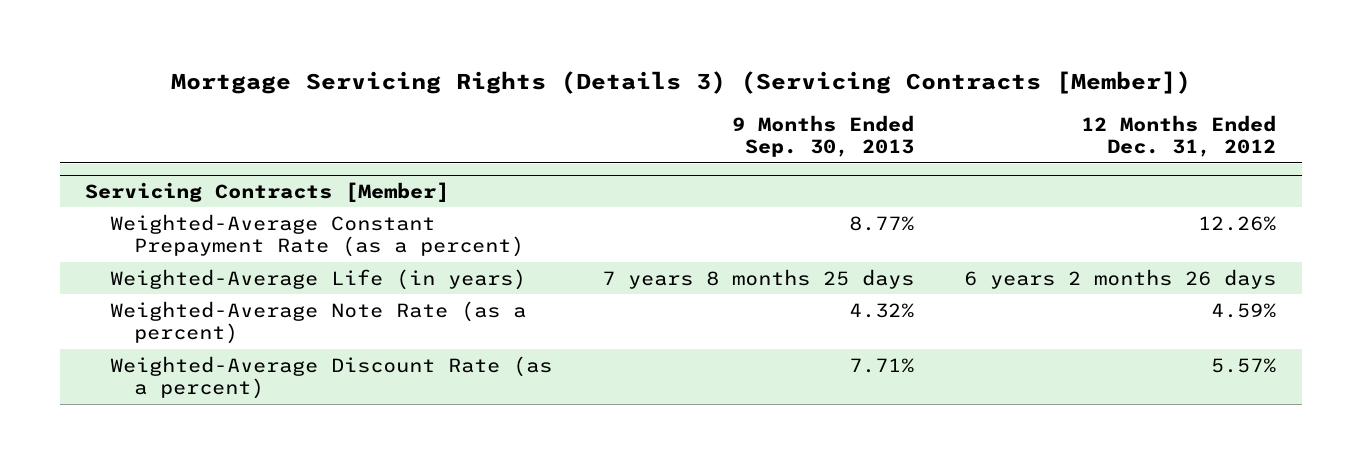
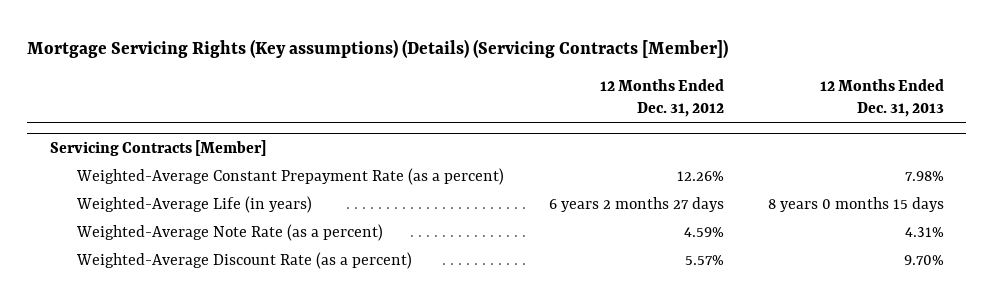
[170,71,1191,95] Mortgage Servicing Rights (Details 3) (Servicing Contracts [Member]) -> [27,39,729,59] Mortgage Servicing Rights (Key assumptions) (Details) (Servicing Contracts [Member])
[731,114,914,158] 9 Months Ended Sep. 30, 2013 -> none
none -> [820,78,945,117] 12 Months Ended Dec. 31, 2013
[964,268,1277,289] 6 years 2 months 26 days -> [548,197,724,213] 6 years 2 months 27 days

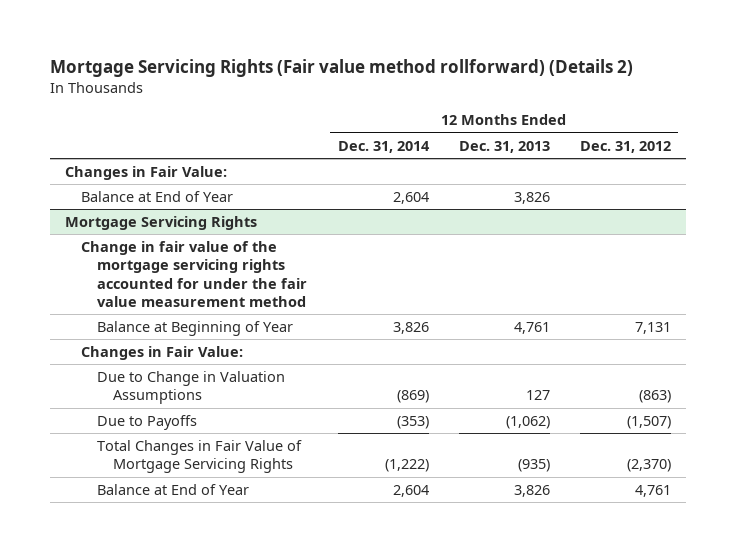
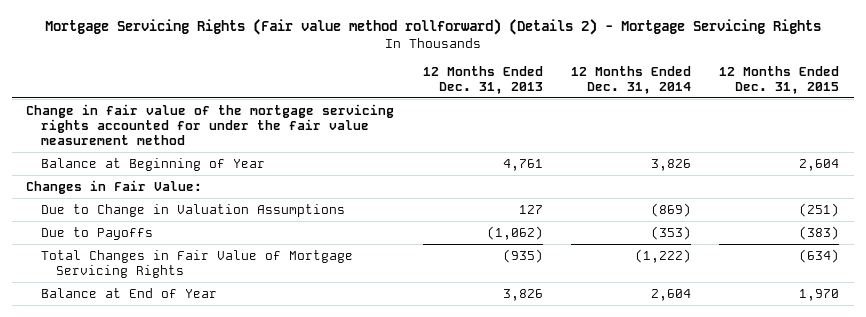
[50,59,634,78] Mortgage Servicing Rights (Fair value method rollforward) (Details 2) -> [44,19,821,36] Mortgage Servicing Rights (Fair value method rollforward) (Details 2) - Mortgage Servicing Rights
[579,140,671,153] Dec. 31, 2012 -> none
none -> [719,65,840,94] 12 Months Ended Dec. 31, 2015
[65,165,228,180] Changes in Fair Value: -> none
[81,190,234,202] Balance at End of Year -> none
[65,215,258,230] Mortgage Servicing Rights -> none

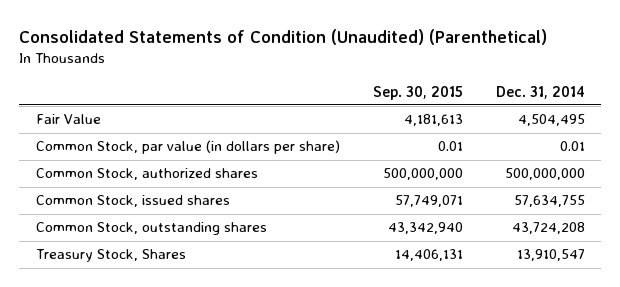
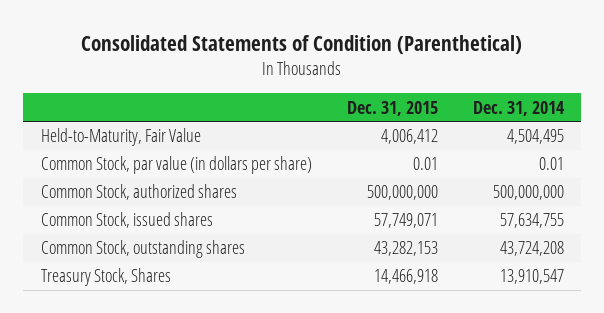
[19,28,548,45] Consolidated Statements of Condition (Unaudited) (Parenthetical) -> [81,34,523,54] Consolidated Statements of Condition (Parenthetical)
[372,85,463,100] Sep. 30, 2015 -> none
none -> [346,100,438,116] Dec. 31, 2015
[35,114,101,125] Fair Value -> [40,128,201,147] Held-to-Maturity, Fair Value

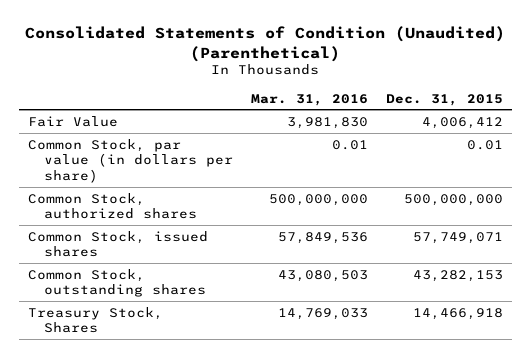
[81,34,523,54] Consolidated Statements of Condition (Parenthetical) -> [25,26,506,62] Consolidated Statements of Condition (Unaudited) (Parenthetical)
[472,100,565,116] Dec. 31, 2014 -> none
none -> [250,93,368,106] Mar. 31, 2016
[40,128,201,147] Held-to-Maturity, Fair Value -> [28,115,119,127] Fair Value

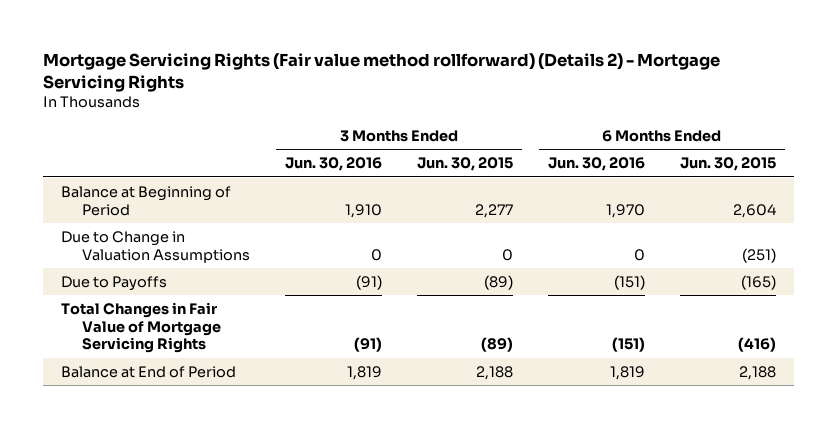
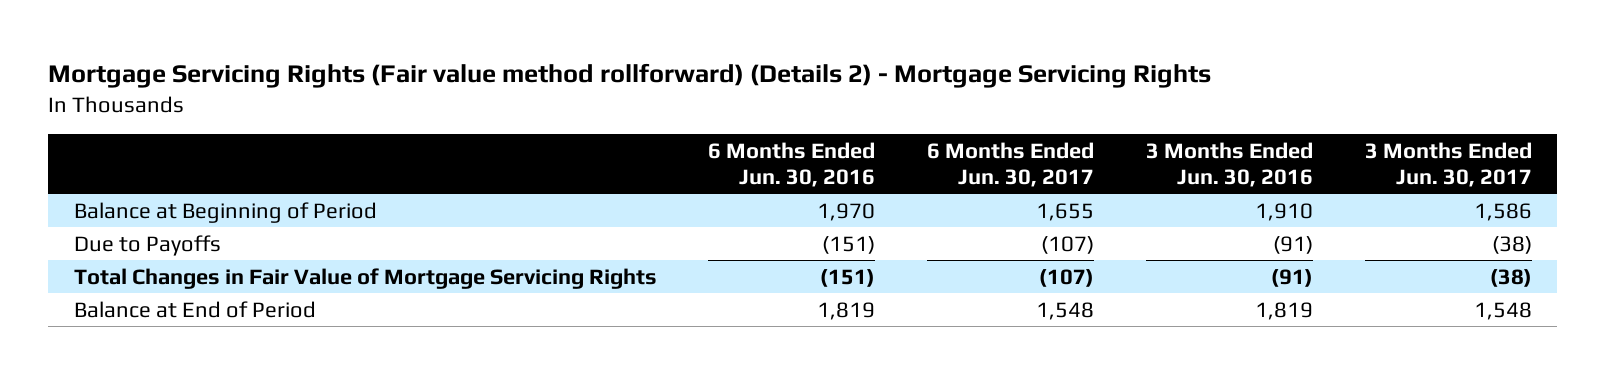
[417,157,514,172] Jun. 30, 2015 -> none
[680,157,777,172] Jun. 30, 2015 -> none
none -> [927,141,1095,187] 6 Months Ended Jun. 30, 2017
none -> [1364,141,1532,187] 3 Months Ended Jun. 30, 2017
[61,230,250,263] Due to Change in Valuation Assumptions -> none

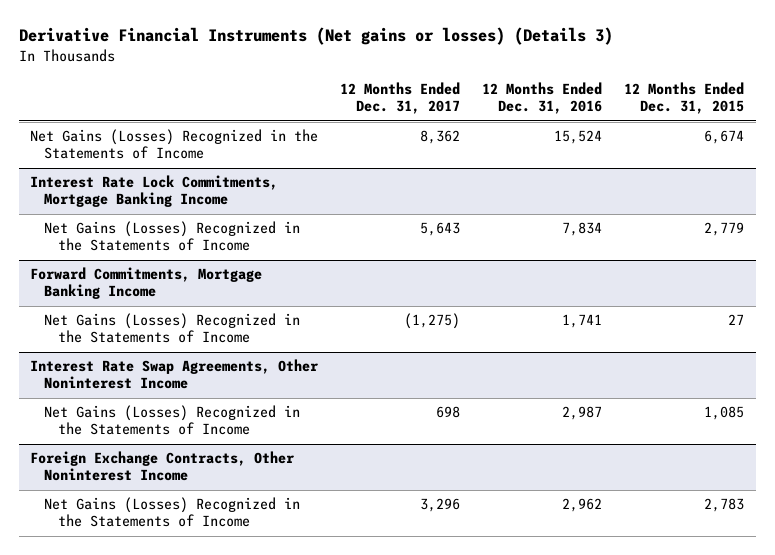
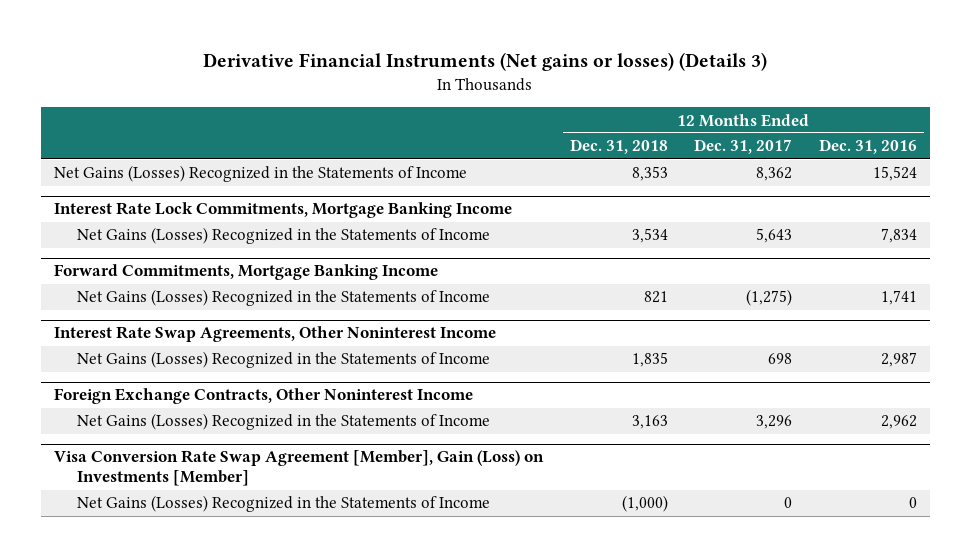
[624,82,745,115] 12 Months Ended Dec. 31, 2015 -> none
none -> [569,139,668,155] Dec. 31, 2018
none -> [53,450,544,487] Visa Conversion Rate Swap Agreement [Member], Gain (Loss) on Investments [Member]
none -> [76,495,490,513] Net Gains (Losses) Recognized in the Statements of Income

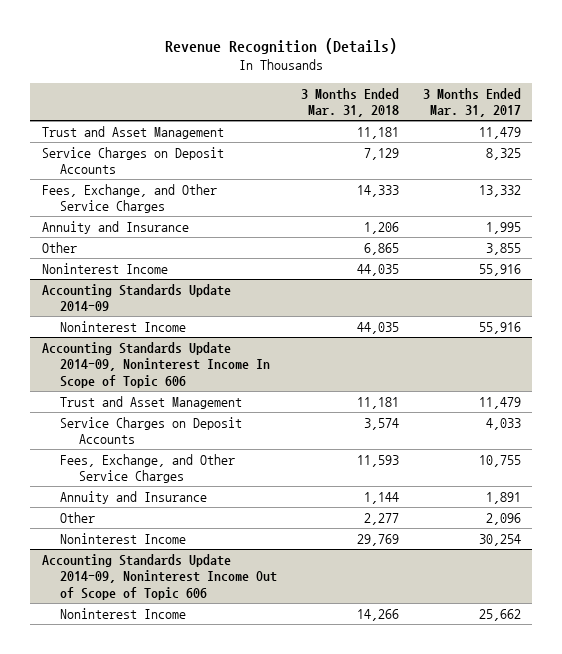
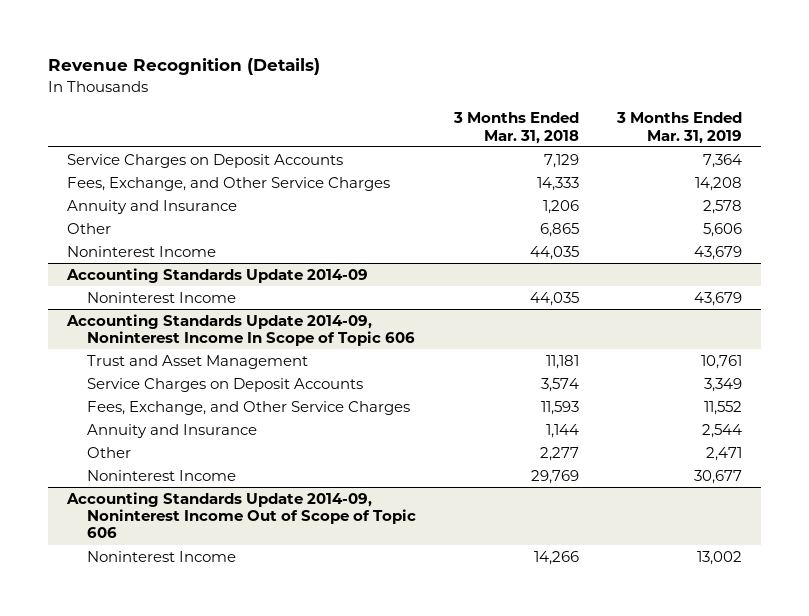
[422,87,521,118] 3 Months Ended Mar. 31, 2017 -> none
none -> [615,112,742,144] 3 Months Ended Mar. 31, 2019
[41,125,224,139] Trust and Asset Management -> none

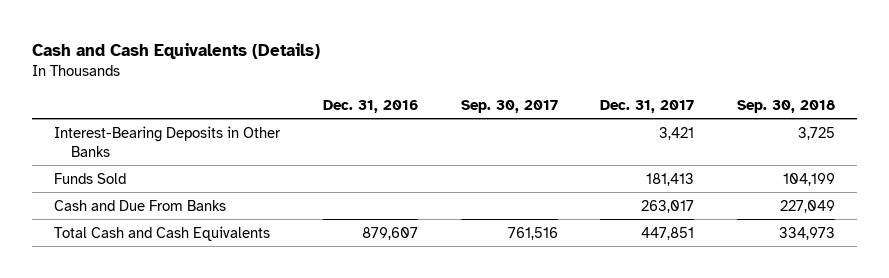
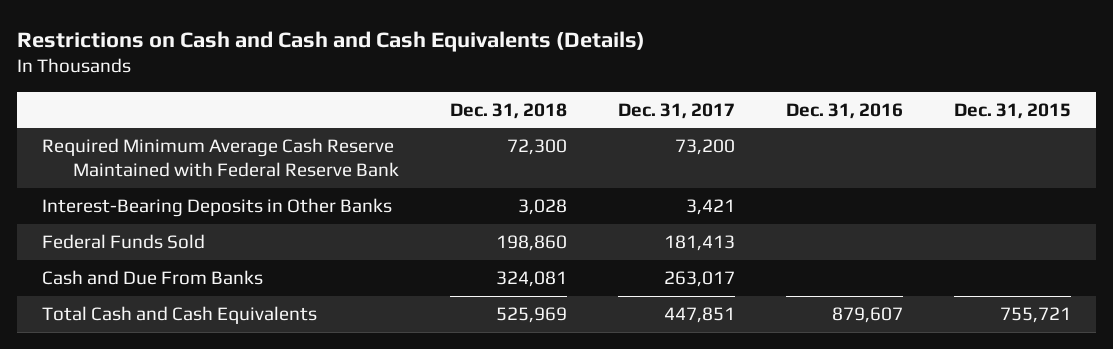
[32,42,321,59] Cash and Cash Equivalents (Details) -> [16,30,645,52] Restrictions on Cash and Cash and Cash Equivalents (Details)
[460,99,558,113] Sep. 30, 2017 -> none
[737,99,836,113] Sep. 30, 2018 -> none
none -> [449,102,567,119] Dec. 31, 2018
none -> [953,102,1071,119] Dec. 31, 2015
none -> [42,138,399,178] Required Minimum Average Cash Reserve Maintained with Federal Reserve Bank
[53,172,126,184] Funds Sold -> [42,234,206,250] Federal Funds Sold

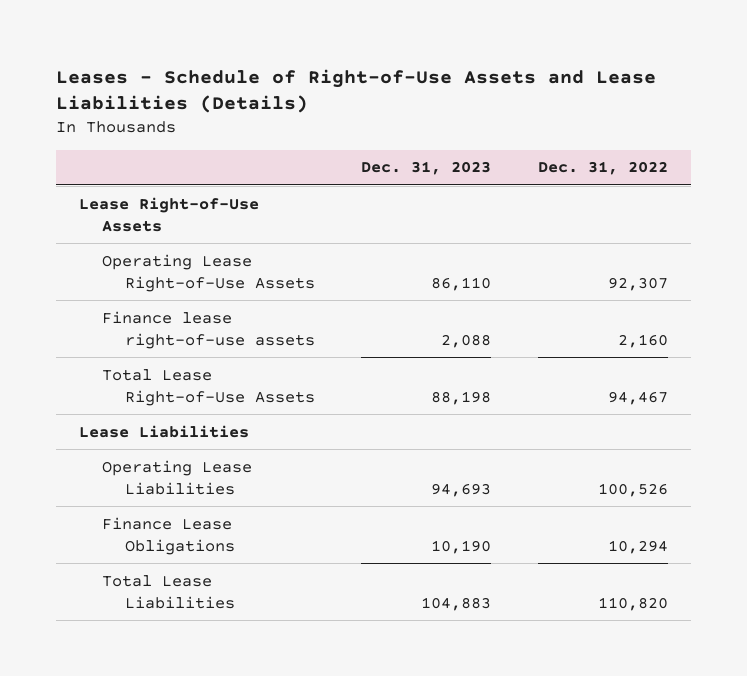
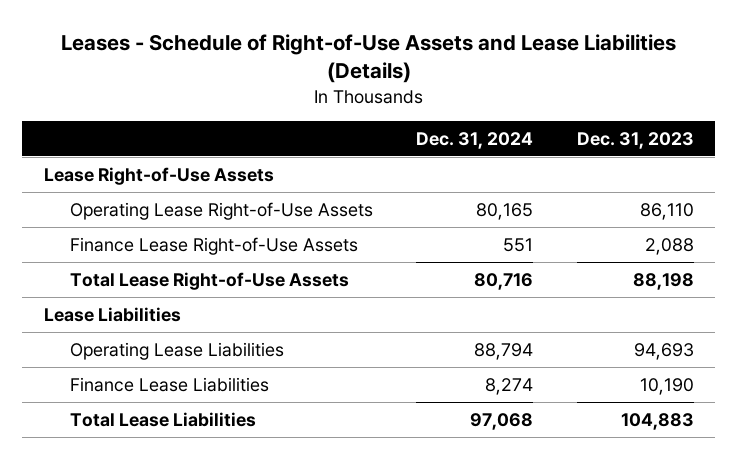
[537,161,668,176] Dec. 31, 2022 -> none
none -> [416,131,534,149] Dec. 31, 2024
[101,310,315,349] Finance lease right-of-use assets -> [69,236,358,255] Finance Lease Right-of-Use Assets
[101,516,235,555] Finance Lease Obligations -> [69,376,269,392] Finance Lease Liabilities

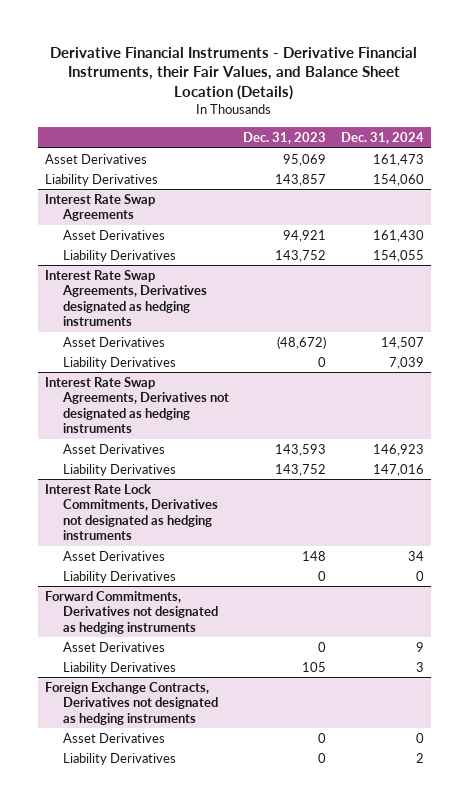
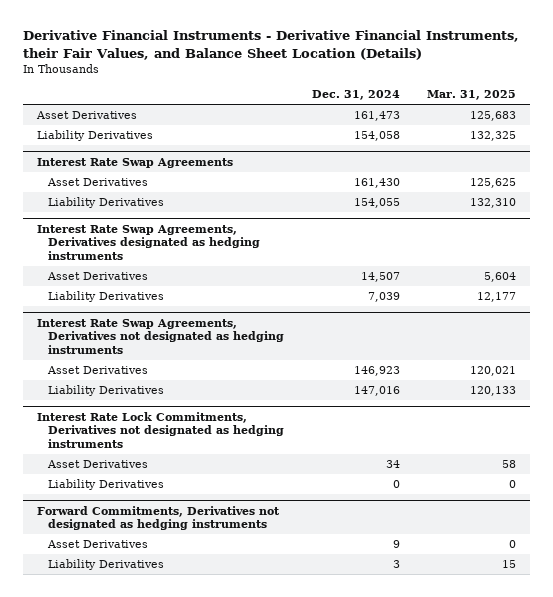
[243,131,327,144] Dec. 31, 2023 -> none
none -> [427,90,517,101] Mar. 31, 2025
[372,173,424,186] 154,060 -> [353,131,400,142] 154,058
[44,681,219,725] Foreign Exchange Contracts, Derivatives not designated as hedging instruments -> none
[63,732,166,743] Asset Derivatives -> none
[63,752,177,765] Liability Derivatives -> none

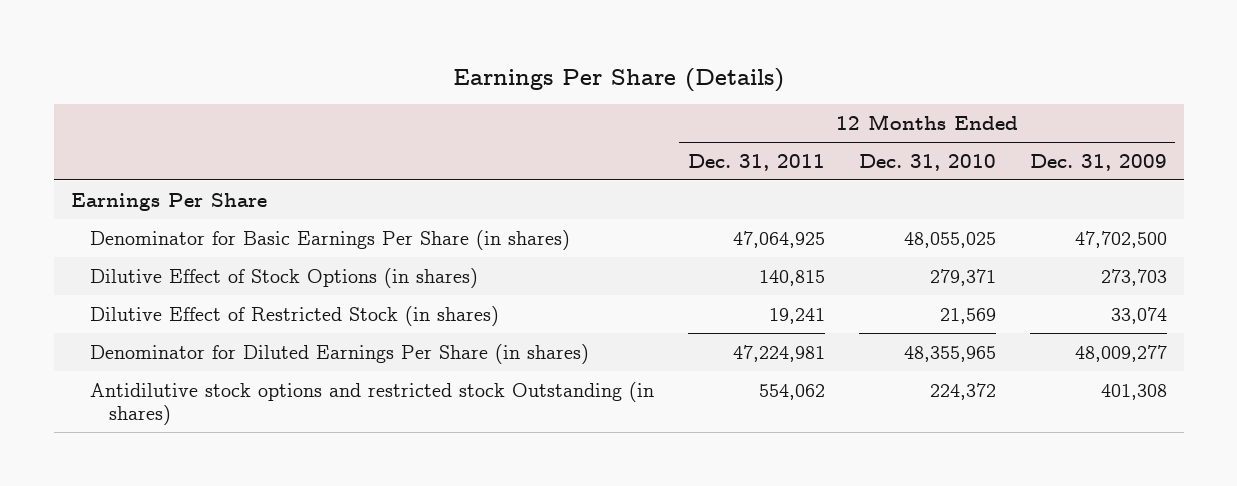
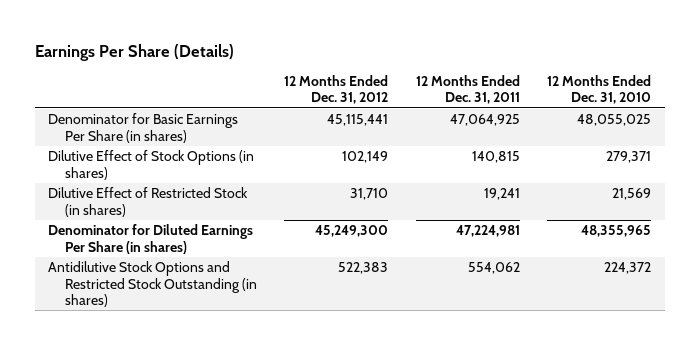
[1029,153,1167,171] Dec. 31, 2009 -> none
none -> [284,75,389,105] 12 Months Ended Dec. 31, 2012
[70,192,267,211] Earnings Per Share -> none
[89,381,654,425] Antidilutive stock options and restricted stock Outstanding (in shares) -> [48,261,257,308] Antidilutive Stock Options and Restricted Stock Outstanding (in shares)

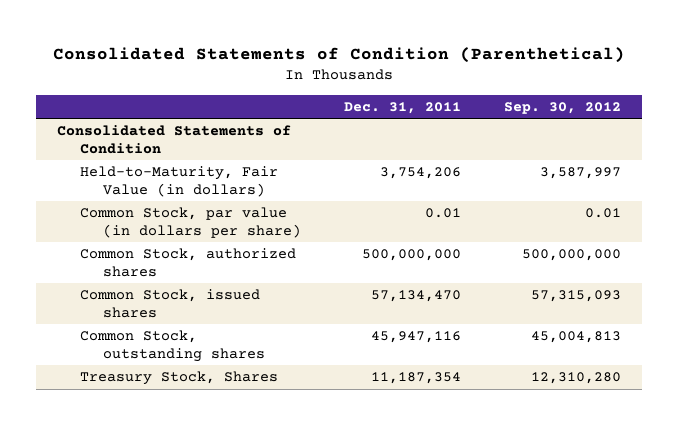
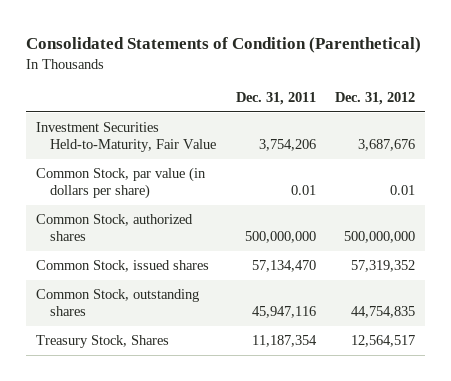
[503,101,621,114] Sep. 30, 2012 -> none
none -> [335,92,416,106] Dec. 31, 2012
[57,125,292,154] Consolidated Statements of Condition -> none
[80,166,279,197] Held-to-Maturity, Fair Value (in dollars) -> [35,122,217,153] Investment Securities Held-to-Maturity, Fair Value

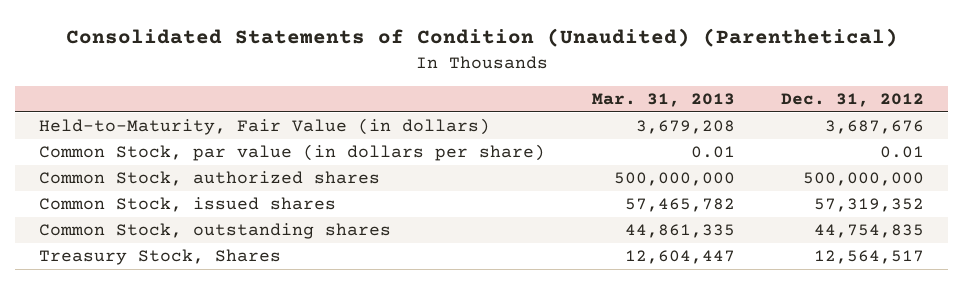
[26,36,422,53] Consolidated Statements of Condition (Parenthetical) -> [65,28,898,48] Consolidated Statements of Condition (Unaudited) (Parenthetical)
[235,92,316,106] Dec. 31, 2011 -> none
none -> [591,93,735,108] Mar. 31, 2013
[35,122,217,153] Investment Securities Held-to-Maturity, Fair Value -> [38,118,490,136] Held-to-Maturity, Fair Value (in dollars)

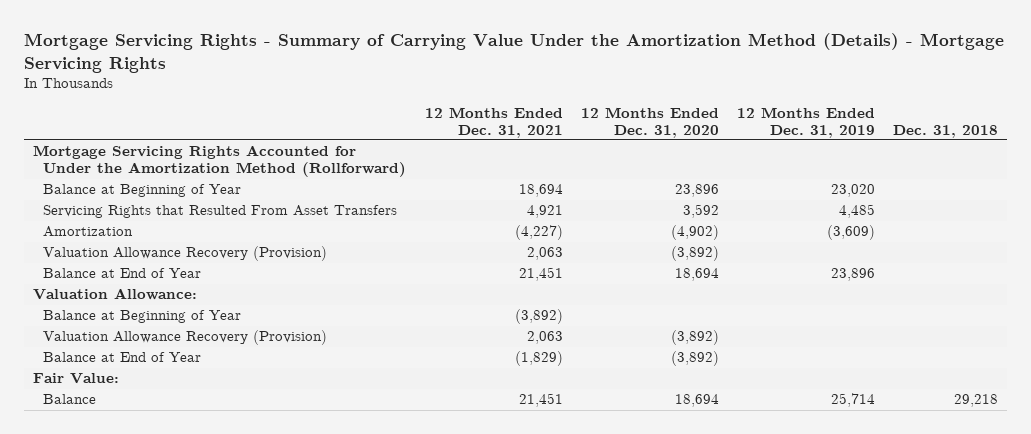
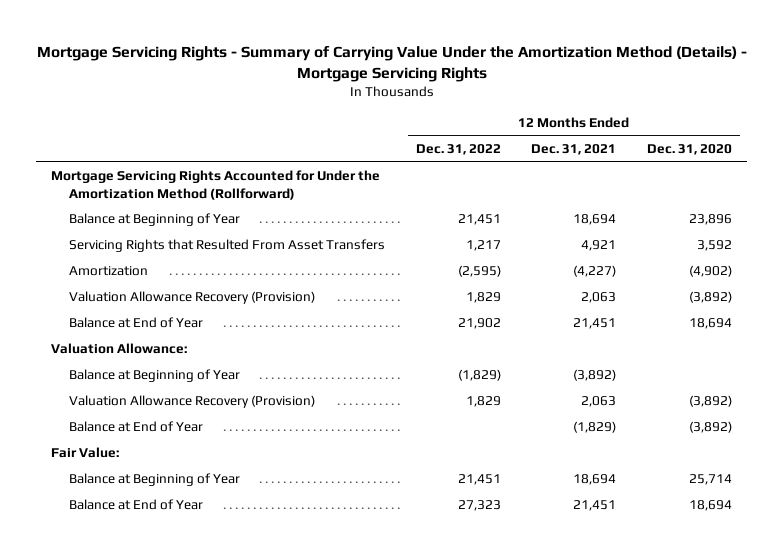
[736,106,875,138] 12 Months Ended Dec. 31, 2019 -> none
[893,124,999,138] Dec. 31, 2018 -> none
none -> [415,144,501,156] Dec. 31, 2022
[43,394,97,405] Balance -> [69,473,241,487] Balance at Beginning of Year
[518,393,563,408] 21,451 -> [573,474,617,486] 18,694
[674,394,719,408] 18,694 -> [688,474,732,486] 25,714
none -> [69,499,204,511] Balance at End of Year

